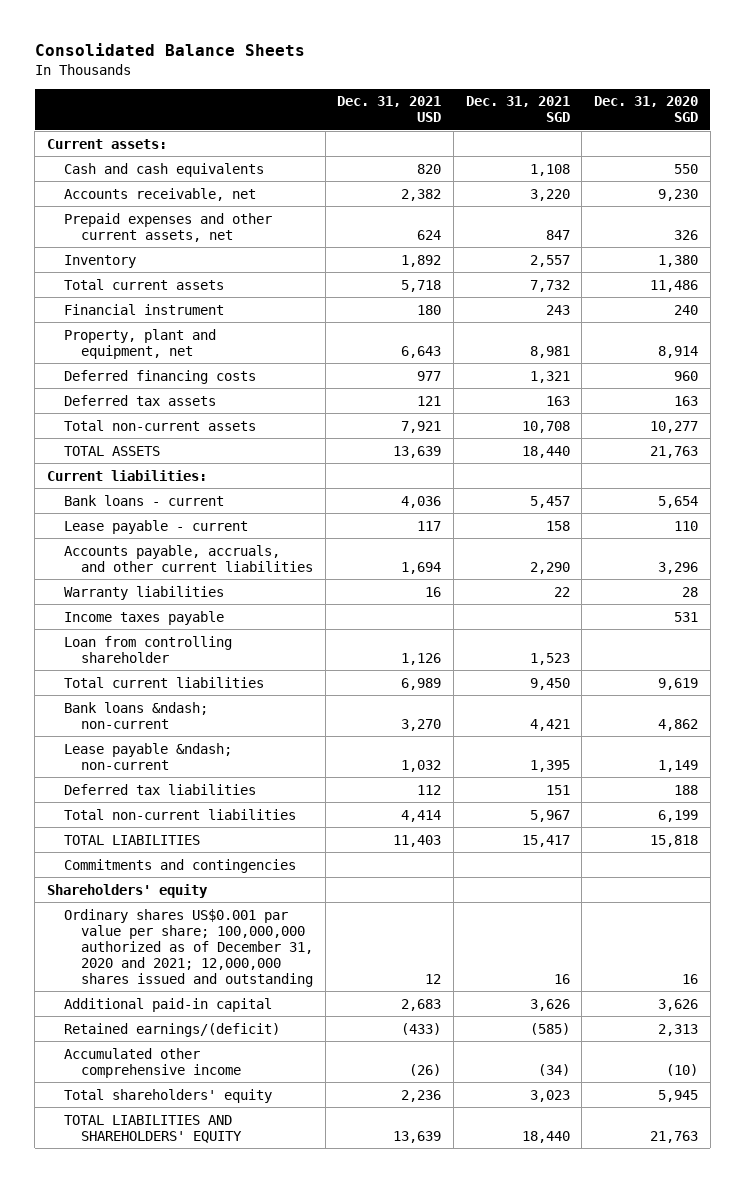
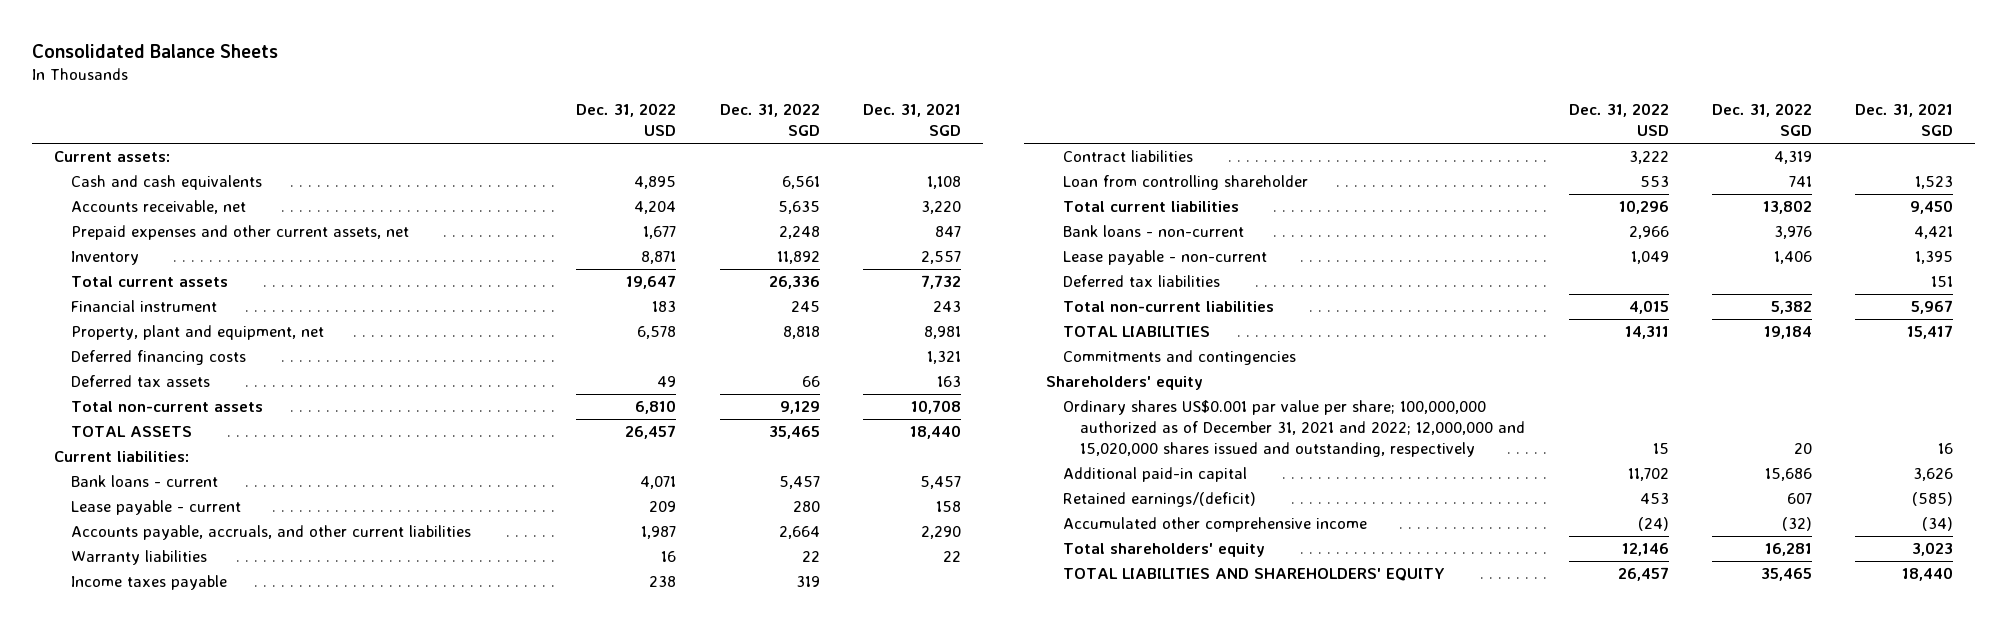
[337,96,442,123] Dec. 31, 2021 USD -> none
[594,96,699,123] Dec. 31, 2020 SGD -> none
none -> [576,103,677,137] Dec. 31, 2022 USD
none -> [719,103,820,137] Dec. 31, 2022 SGD
none -> [1063,150,1194,163] Contract liabilities
[64,701,209,729] Bank loans &ndash; non-current -> [1063,225,1245,238] Bank loans - non-current
[64,742,233,770] Lease payable &ndash; non-current -> [1063,250,1268,266] Lease payable - non-current
[64,908,314,987] Ordinary shares US$0.001 par value per share; 100,000,000 authorized as of December 31, 2020 and 2021; 12,000,000 shares issued and outstanding -> [1063,400,1526,457] Ordinary shares US$0.001 par value per share; 100,000,000 authorized as of December 31, 2021 and 2022; 12,000,000 and 15,020,000 shares issued and outstanding, respectively

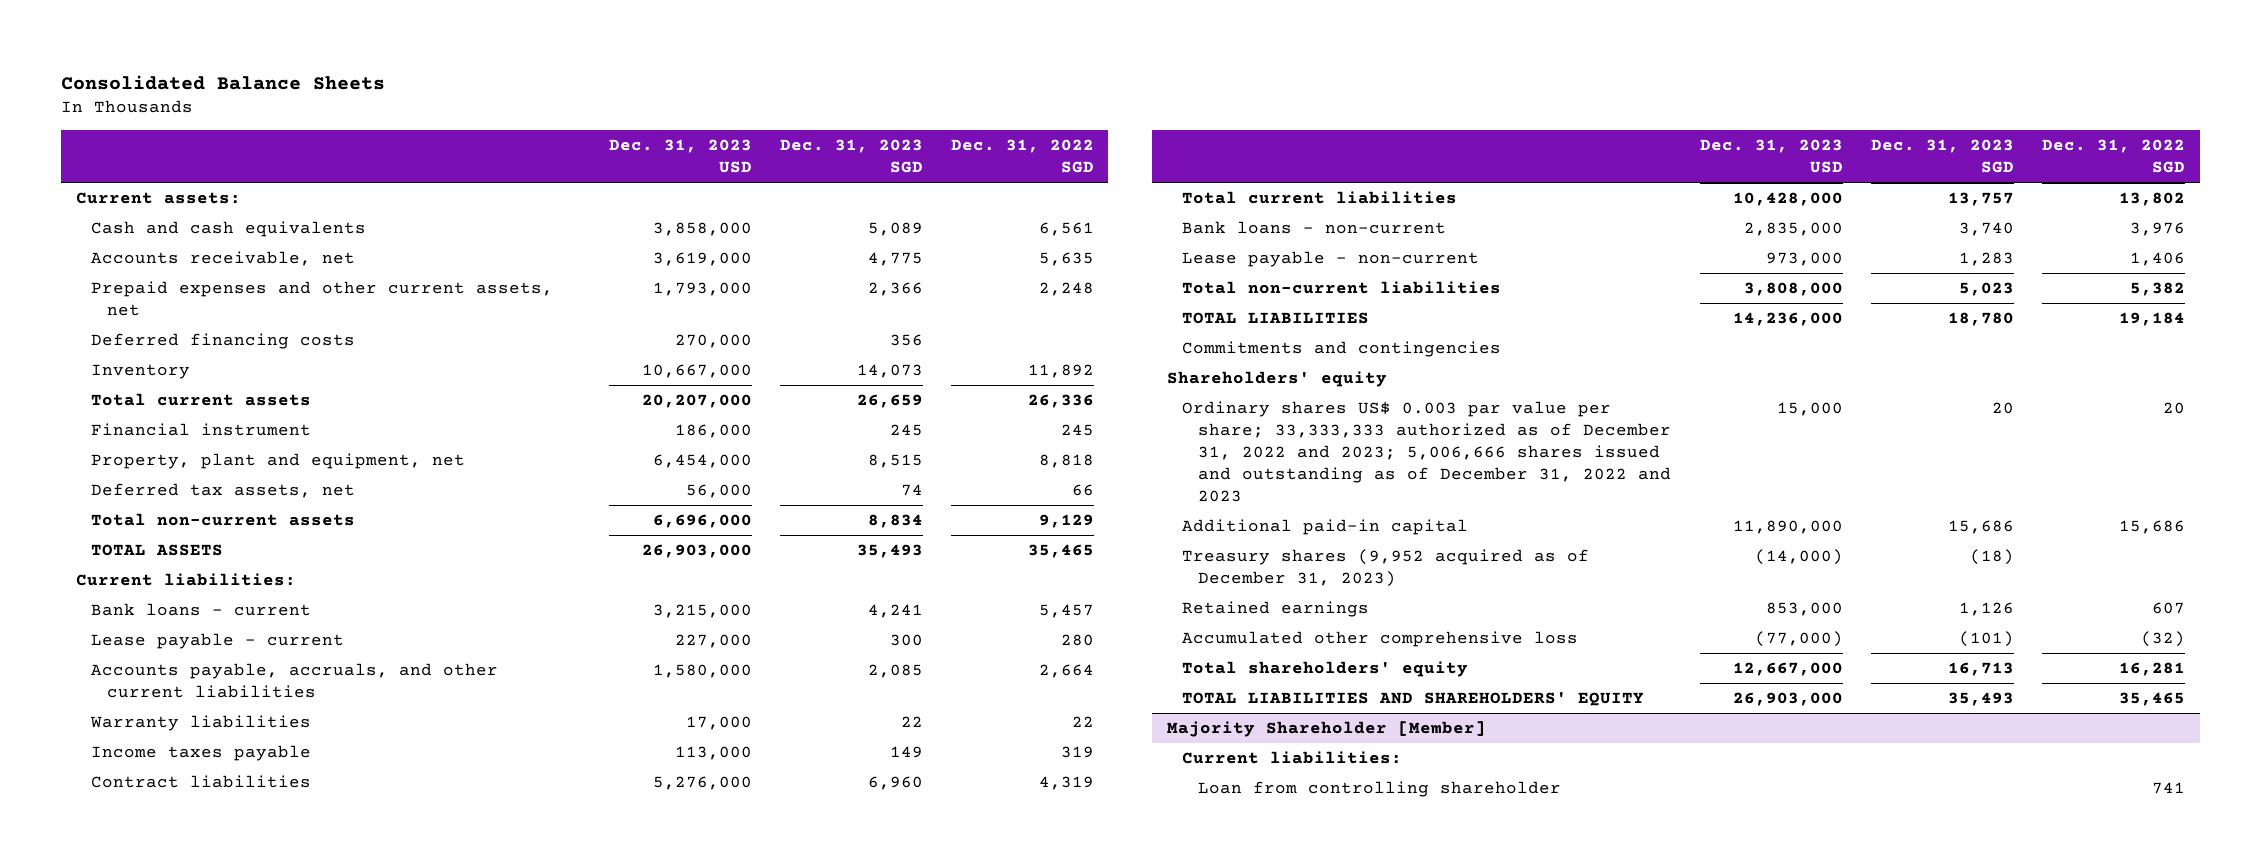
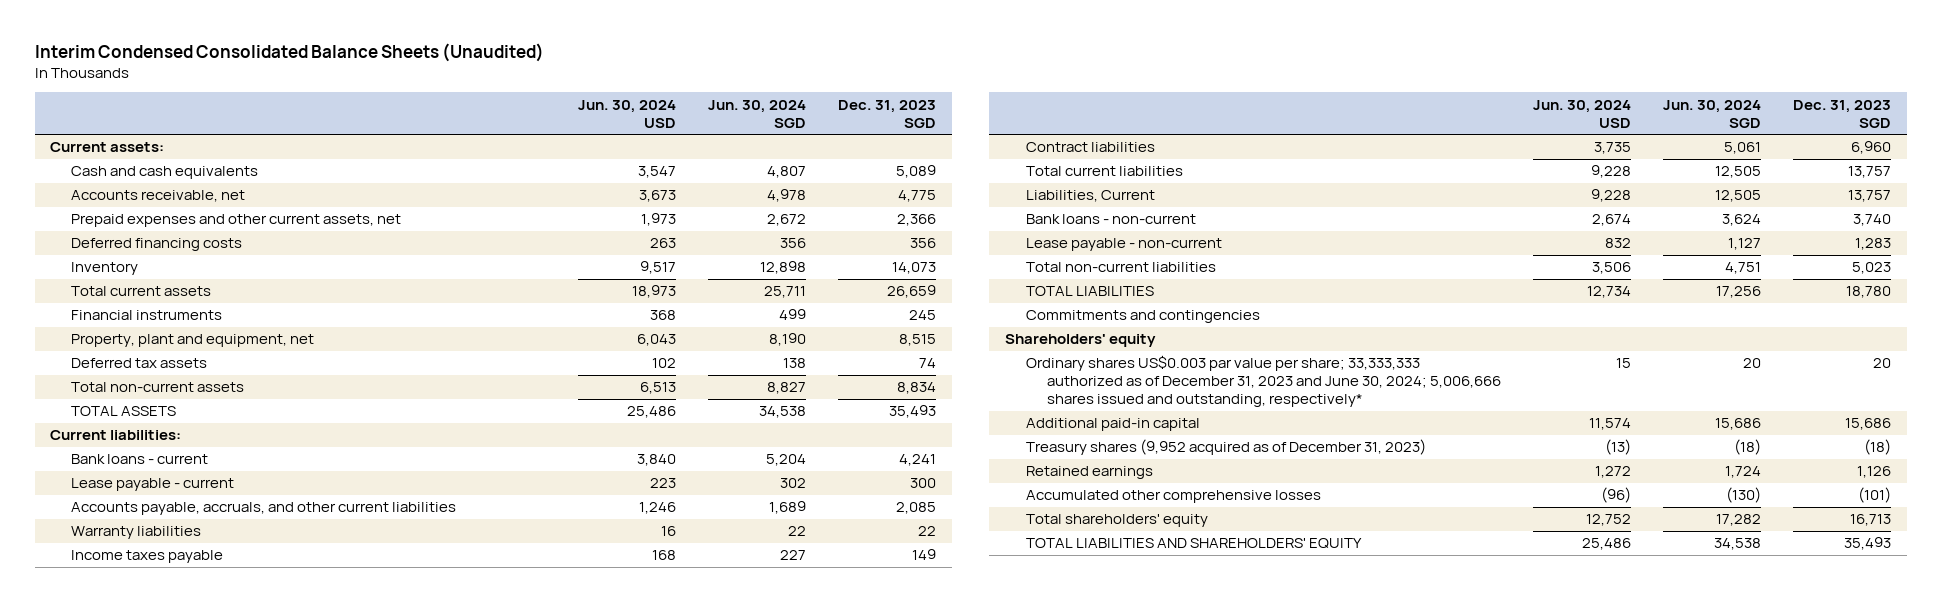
[61,74,386,90] Consolidated Balance Sheets -> [34,42,544,62] Interim Condensed Consolidated Balance Sheets (Unaudited)
[608,139,752,174] Dec. 31, 2023 USD -> none
[951,139,1095,174] Dec. 31, 2022 SGD -> none
none -> [578,99,677,128] Jun. 30, 2024 USD
none -> [708,99,807,128] Jun. 30, 2024 SGD
[91,423,312,437] Financial instrument -> [71,310,223,321] Financial instruments
[91,483,356,499] Deferred tax assets, net -> [71,358,208,369] Deferred tax assets
none -> [1025,190,1155,203] Liabilities, Current
[1182,401,1672,502] Ordinary shares US$ 0.003 par value per share; 33,333,333 authorized as of December 31, 2022 and 2023; 5,006,666 shares issued and outstanding as of December 31, 2022 and 2023 -> [1025,355,1501,408] Ordinary shares US$0.003 par value per share; 33,333,333 authorized as of December 31, 2023 and June 30, 2024; 5,006,666 shares issued and outstanding, respectively*
[1182,631,1579,648] Accumulated other comprehensive loss -> [1025,490,1321,504] Accumulated other comprehensive losses
[1166,721,1486,738] Majority Shareholder [Member] -> none
[1182,751,1403,765] Current liabilities: -> none
[1198,781,1562,798] Loan from controlling shareholder -> none

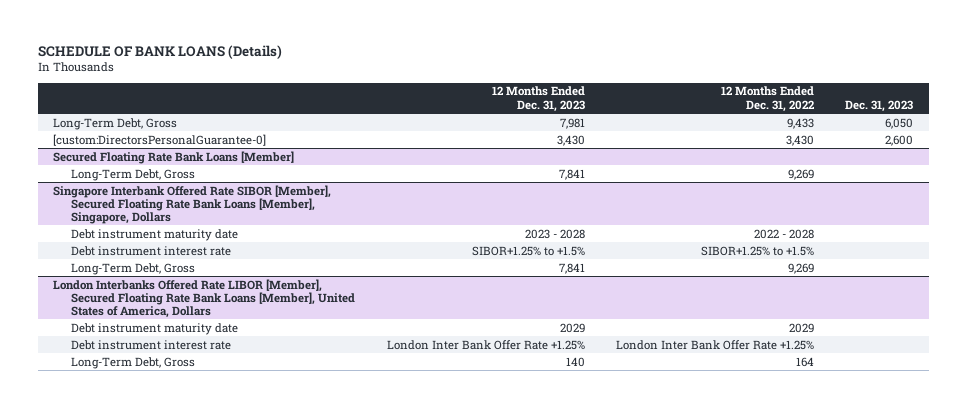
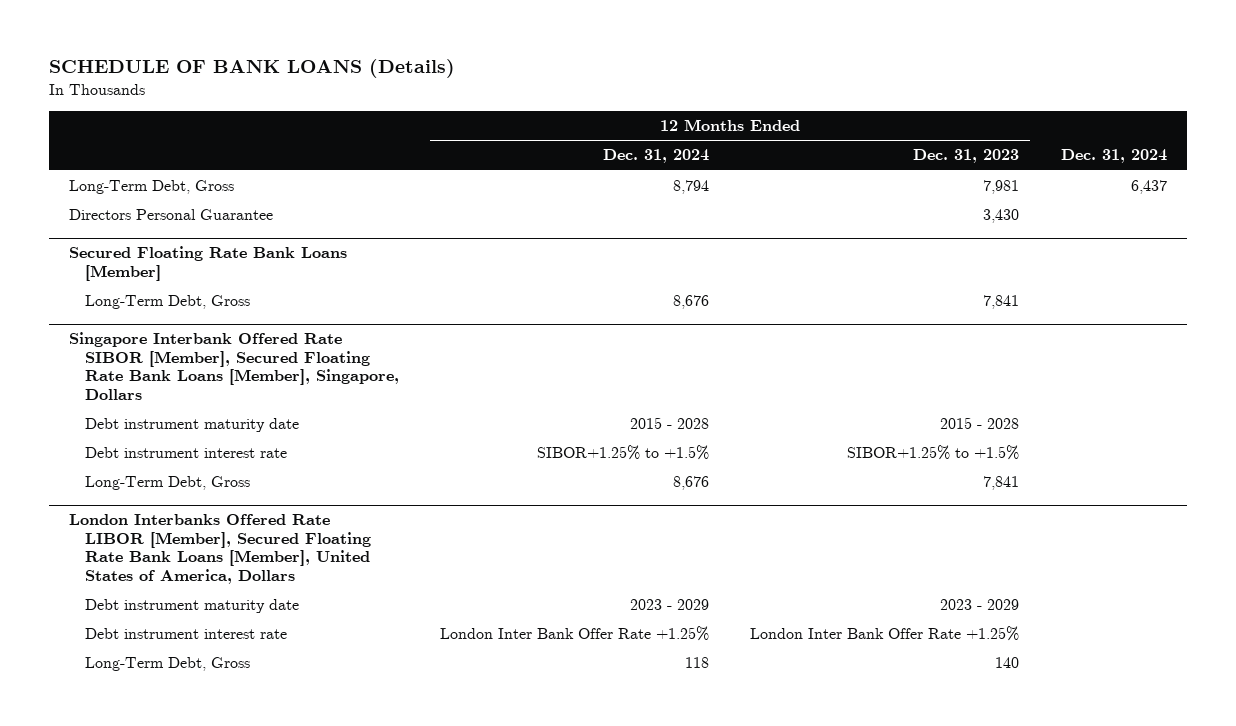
[720,86,814,112] 12 Months Ended Dec. 31, 2022 -> none
[844,99,913,112] Dec. 31, 2023 -> none
none -> [603,149,710,164] Dec. 31, 2024
none -> [1060,149,1167,164] Dec. 31, 2024
[53,133,267,146] [custom:DirectorsPersonalGuarantee-0] -> [69,209,274,221] Directors Personal Guarantee
[524,228,585,239] 2023 - 2028 -> [940,417,1020,430] 2015 - 2028
[559,322,585,333] 2029 -> [940,599,1020,611] 2023 - 2029

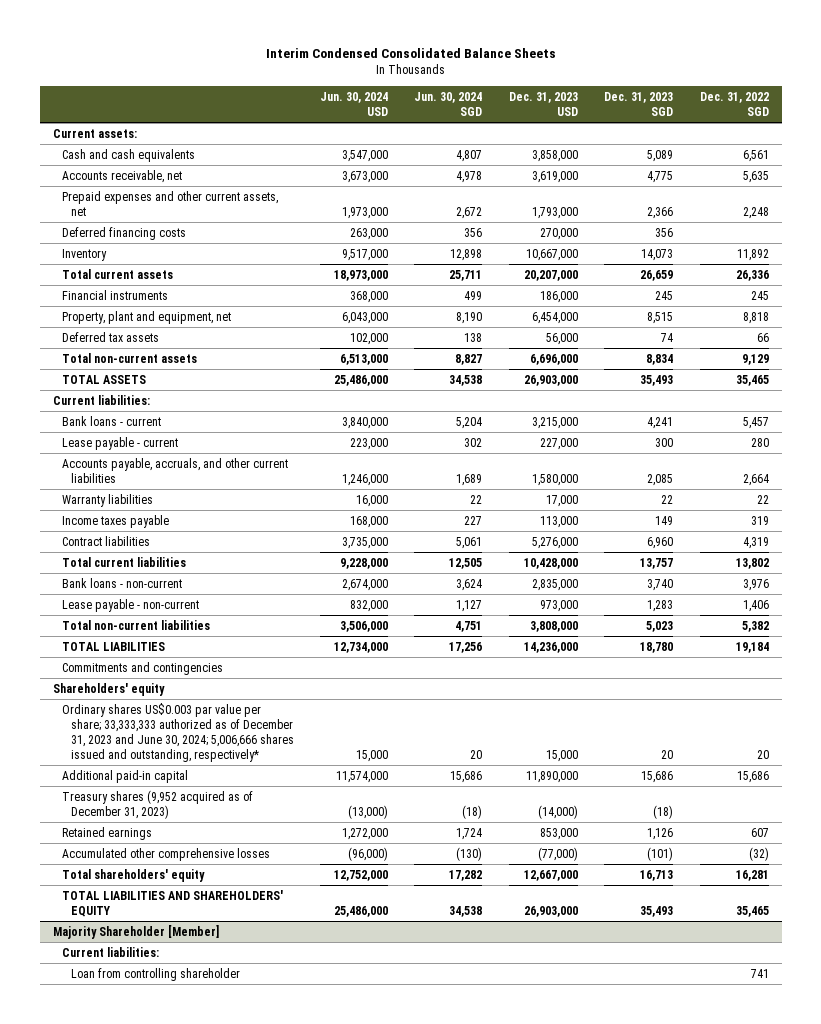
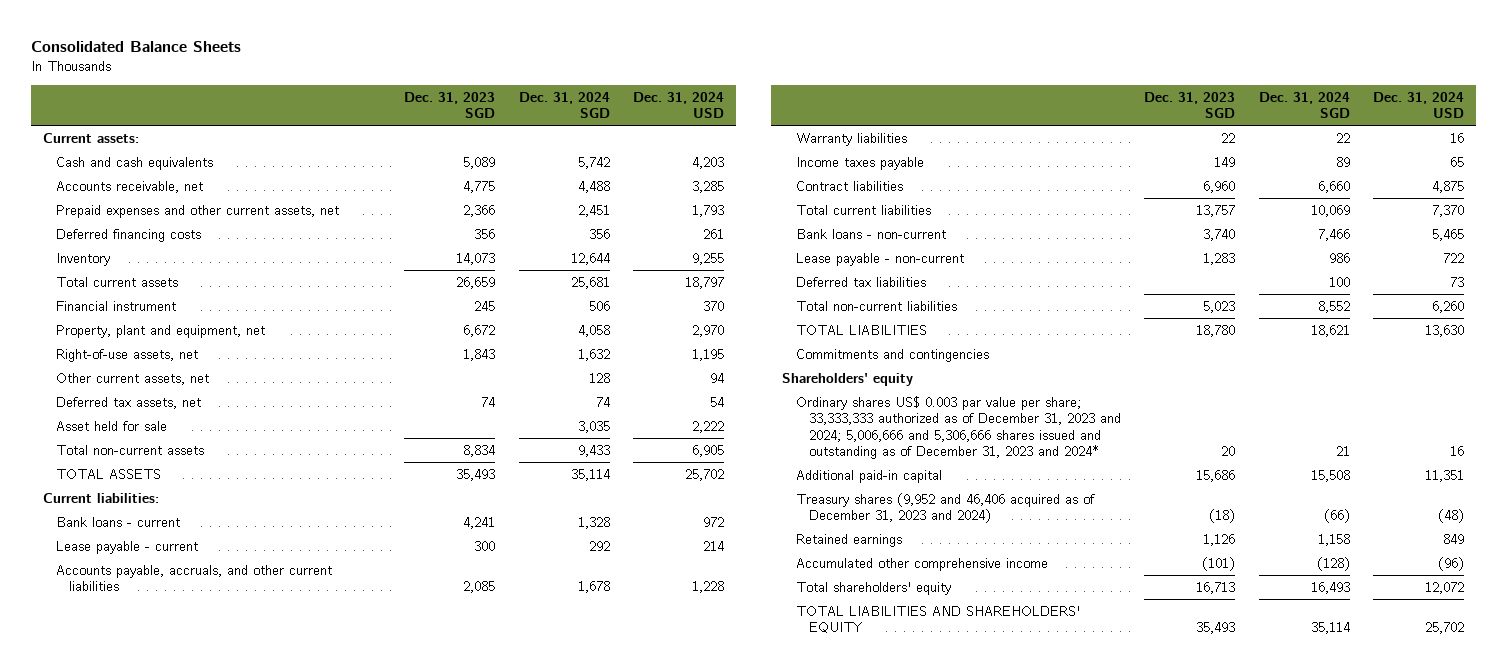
[265,48,556,59] Interim Condensed Consolidated Balance Sheets -> [30,41,241,53] Consolidated Balance Sheets
[320,91,389,117] Jun. 30, 2024 USD -> none
[414,91,483,117] Jun. 30, 2024 SGD -> none
[508,91,578,117] Dec. 31, 2023 USD -> none
[699,91,769,117] Dec. 31, 2022 SGD -> none
none -> [518,91,610,119] Dec. 31, 2024 SGD
none -> [633,91,725,119] Dec. 31, 2024 USD
[61,289,168,300] Financial instruments -> [55,300,176,311] Financial instrument
[647,311,674,324] 8,515 -> [463,324,496,337] 6,672
none -> [55,348,198,362] Right-of-use assets, net
none -> [55,372,209,385] Other current assets, net
[61,331,159,342] Deferred tax assets -> [55,396,201,409] Deferred tax assets, net
none -> [55,420,167,431] Asset held for sale
none -> [795,276,926,287] Deferred tax liabilities
[61,702,294,763] Ordinary shares US$0.003 par value per share; 33,333,333 authorized as of December 31, 2023 and June 30, 2024; 5,006,666 shares issued and outstanding, respectively* -> [795,395,1121,460] Ordinary shares US$ 0.003 par value per share; 33,333,333 authorized as of December 31, 2023 and 2024; 5,006,666 and 5,306,666 shares issued and outstanding as of December 31, 2023 and 2024*
[61,789,253,819] Treasury shares (9,952 acquired as of December 31, 2023) -> [795,492,1095,524] Treasury shares (9,952 and 46,406 acquired as of December 31, 2023 and 2024)
[61,847,270,861] Accumulated other comprehensive losses -> [795,557,1048,571] Accumulated other comprehensive income
[52,924,219,939] Majority Shareholder [Member] -> none
[61,946,159,957] Current liabilities: -> none
[70,967,240,981] Loan from controlling shareholder -> none

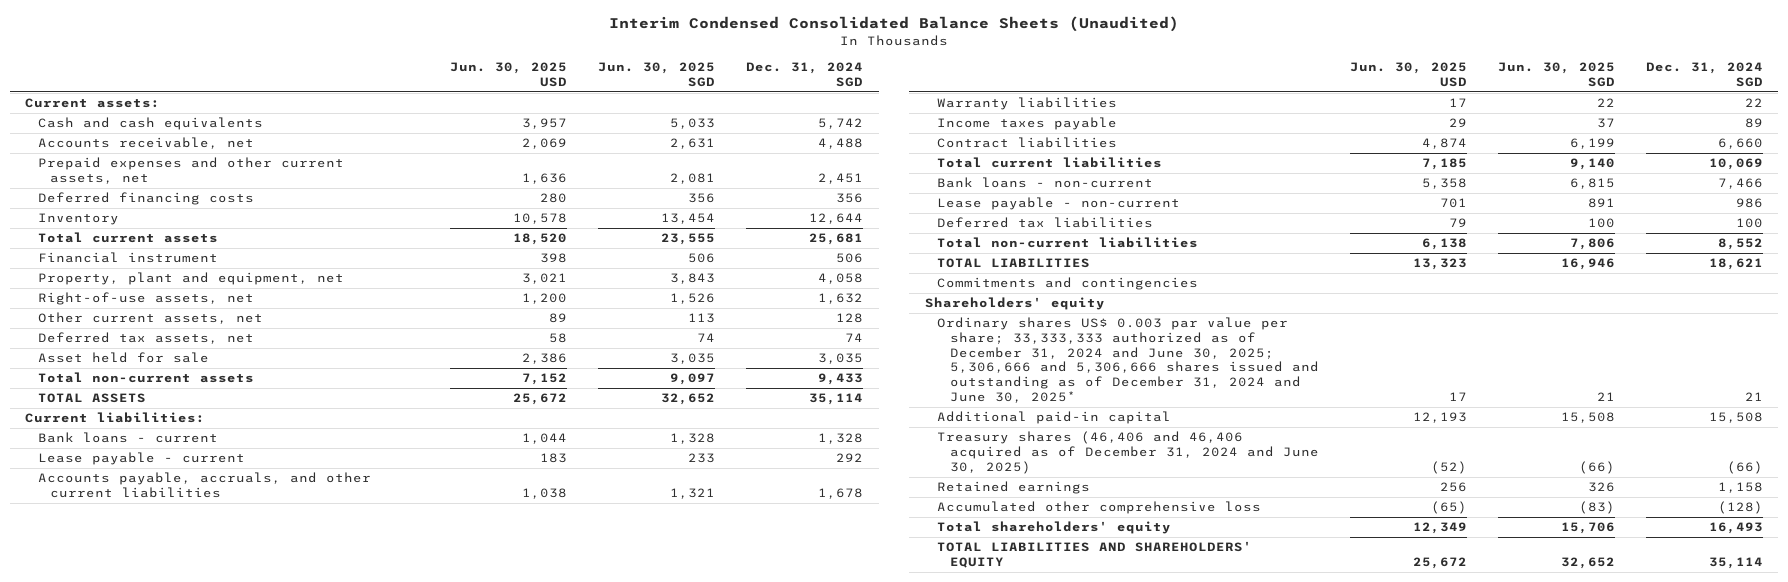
[30,41,241,53] Consolidated Balance Sheets -> [608,16,1179,33] Interim Condensed Consolidated Balance Sheets (Unaudited)
[404,91,496,119] Dec. 31, 2023 SGD -> none
[633,91,725,119] Dec. 31, 2024 USD -> none
none -> [450,62,568,87] Jun. 30, 2025 USD
none -> [598,62,716,87] Jun. 30, 2025 SGD
[795,395,1121,460] Ordinary shares US$ 0.003 par value per share; 33,333,333 authorized as of December 31, 2023 and 2024; 5,006,666 and 5,306,666 shares issued and outstanding as of December 31, 2023 and 2024* -> [937,317,1319,403] Ordinary shares US$ 0.003 par value per share; 33,333,333 authorized as of December 31, 2024 and June 30, 2025; 5,306,666 and 5,306,666 shares issued and outstanding as of December 31, 2024 and June 30, 2025*
[795,492,1095,524] Treasury shares (9,952 and 46,406 acquired as of December 31, 2023 and 2024) -> [937,431,1319,474] Treasury shares (46,406 and 46,406 acquired as of December 31, 2024 and June 30, 2025)
[795,557,1048,571] Accumulated other comprehensive income -> [937,501,1262,515] Accumulated other comprehensive loss

